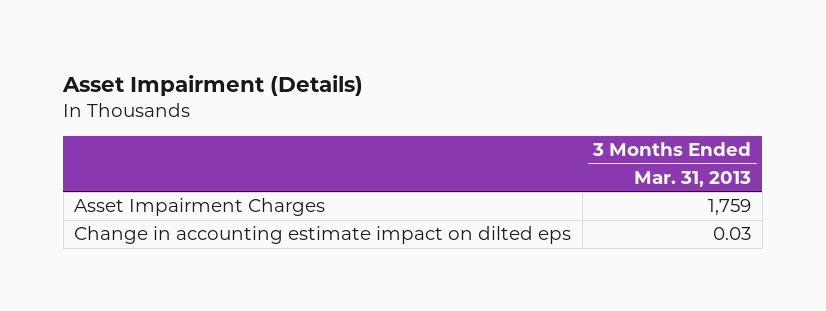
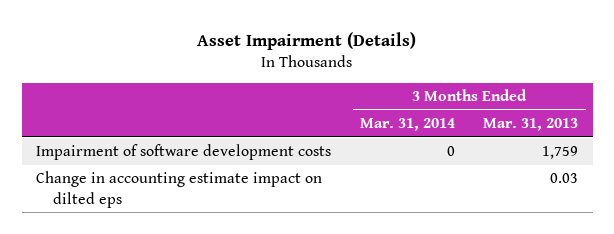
none -> [359,118,455,132] Mar. 31, 2014
[74,198,326,217] Asset Impairment Charges -> [36,144,332,161] Impairment of software development costs

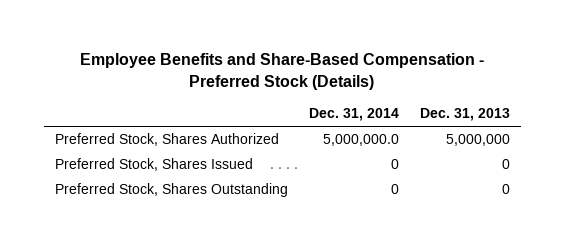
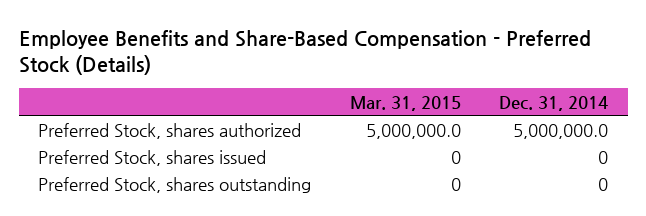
[420,108,511,122] Dec. 31, 2013 -> none
none -> [349,95,461,111] Mar. 31, 2015
[54,133,279,147] Preferred Stock, Shares Authorized -> [37,122,301,139] Preferred Stock, shares authorized
[54,158,253,172] Preferred Stock, Shares Issued -> [37,149,266,166] Preferred Stock, shares issued
[54,183,288,198] Preferred Stock, Shares Outstanding -> [37,176,311,193] Preferred Stock, shares outstanding

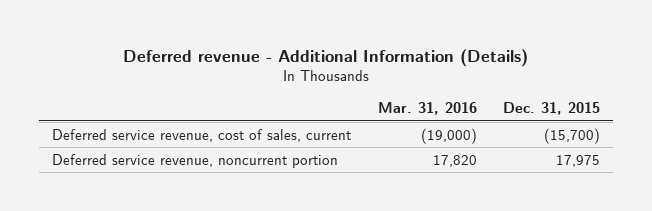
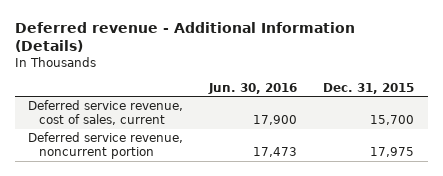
[377,102,477,116] Mar. 31, 2016 -> none
none -> [208,82,298,94] Jun. 30, 2016
[543,127,600,144] (15,700) -> [370,115,415,126] 15,700

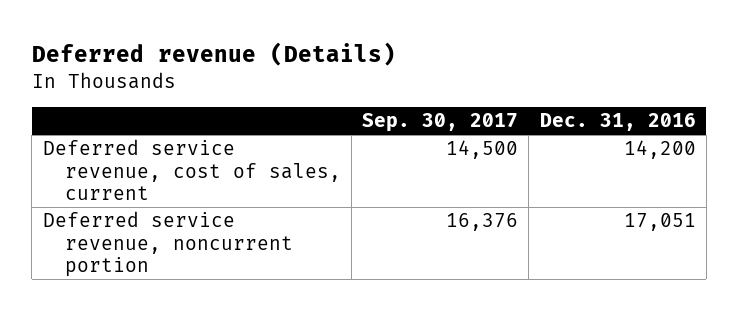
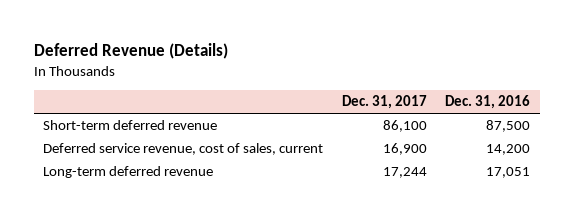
[31,41,396,66] Deferred revenue (Details) -> [34,43,229,60] Deferred Revenue (Details)
[362,113,519,133] Sep. 30, 2017 -> none
none -> [341,95,427,110] Dec. 31, 2017
none -> [43,120,218,131] Short-term deferred revenue
[42,211,293,278] Deferred service revenue, noncurrent portion -> [43,166,214,179] Long-term deferred revenue

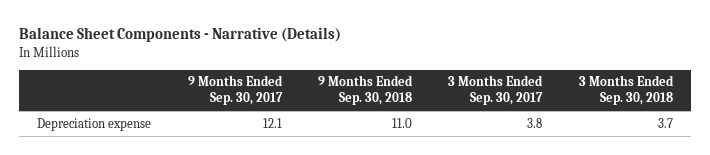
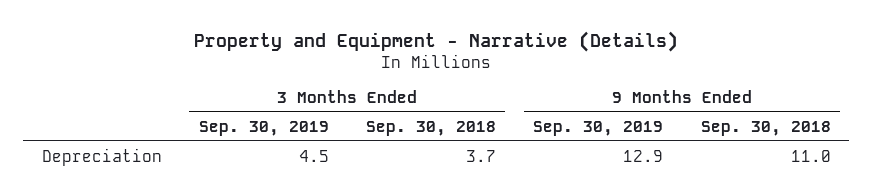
[19,27,342,43] Balance Sheet Components - Narrative (Details) -> [194,30,679,52] Property and Equipment - Narrative (Details)
[187,75,283,106] 9 Months Ended Sep. 30, 2017 -> none
[448,75,544,106] 3 Months Ended Sep. 30, 2017 -> none
none -> [198,120,329,136] Sep. 30, 2019
none -> [533,120,664,136] Sep. 30, 2019
[37,117,152,131] Depreciation expense -> [41,147,162,166] Depreciation

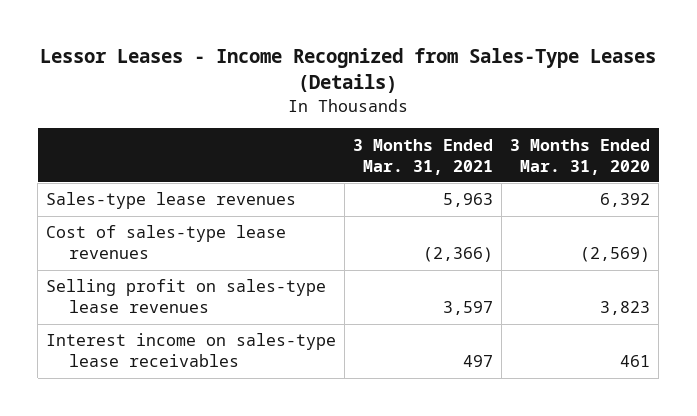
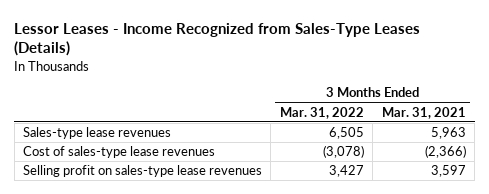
[510,138,651,175] 3 Months Ended Mar. 31, 2020 -> none
none -> [279,106,364,119] Mar. 31, 2022
[46,333,337,368] Interest income on sales-type lease receivables -> none

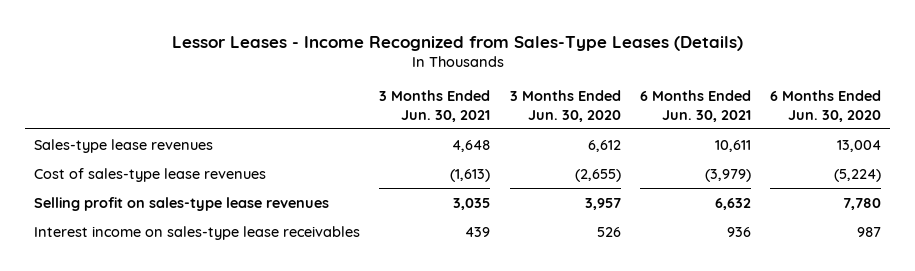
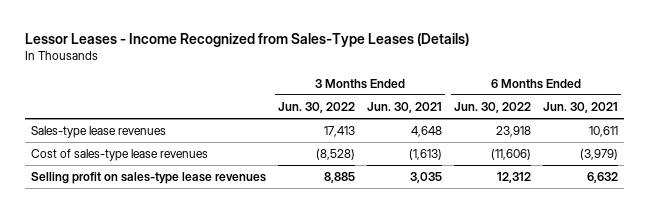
[509,90,621,122] 3 Months Ended Jun. 30, 2020 -> none
[769,90,881,122] 6 Months Ended Jun. 30, 2020 -> none
none -> [278,101,356,113] Jun. 30, 2022
none -> [454,101,532,113] Jun. 30, 2022
[34,225,361,240] Interest income on sales-type lease receivables -> none

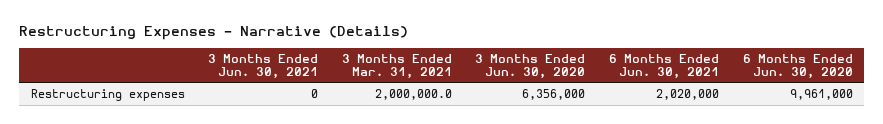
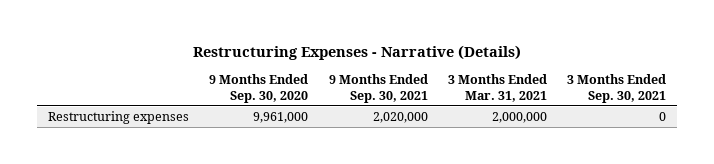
[208,53,319,79] 3 Months Ended Jun. 30, 2021 -> none
[475,53,586,79] 3 Months Ended Jun. 30, 2020 -> none
[608,53,719,79] 6 Months Ended Jun. 30, 2021 -> none
[742,53,853,79] 6 Months Ended Jun. 30, 2020 -> none
none -> [209,74,309,104] 9 Months Ended Sep. 30, 2020
none -> [328,74,428,104] 9 Months Ended Sep. 30, 2021
none -> [567,74,667,104] 3 Months Ended Sep. 30, 2021
[374,89,452,101] 2,000,000.0 -> [491,112,547,124] 2,000,000

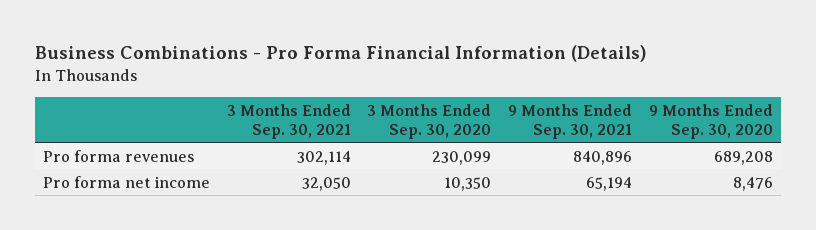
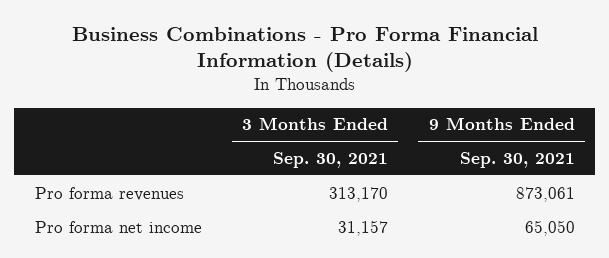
[367,103,492,139] 3 Months Ended Sep. 30, 2020 -> none
[648,103,773,139] 9 Months Ended Sep. 30, 2020 -> none
[296,150,351,165] 302,114 -> [329,186,389,202] 313,170
[572,150,632,165] 840,896 -> [515,186,575,202] 873,061
[301,176,351,191] 32,050 -> [338,219,389,236] 31,157
[585,176,632,191] 65,194 -> [524,219,575,236] 65,050

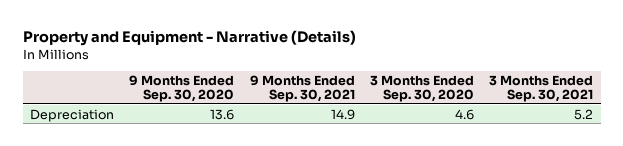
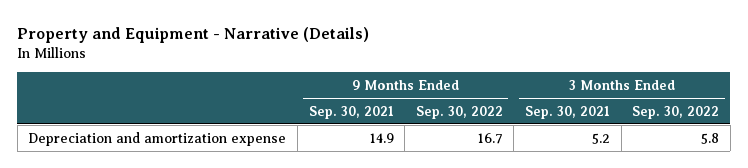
[129,74,235,103] 9 Months Ended Sep. 30, 2020 -> none
[369,74,474,103] 3 Months Ended Sep. 30, 2020 -> none
none -> [415,105,503,119] Sep. 30, 2022
none -> [632,105,720,119] Sep. 30, 2022
[30,108,115,122] Depreciation -> [28,131,287,146] Depreciation and amortization expense

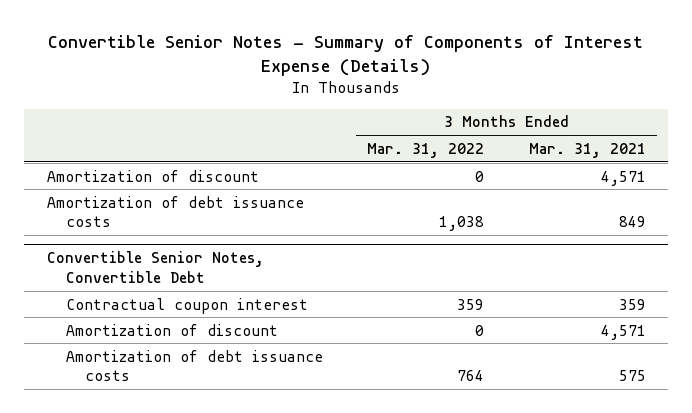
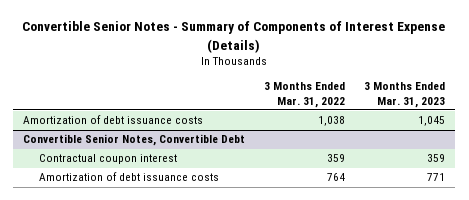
[528,142,646,158] Mar. 31, 2021 -> none
none -> [364,82,446,108] 3 Months Ended Mar. 31, 2023
[46,169,259,182] Amortization of discount -> none
[65,323,278,336] Amortization of discount -> none

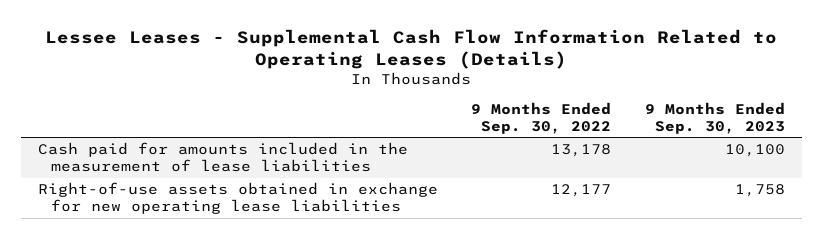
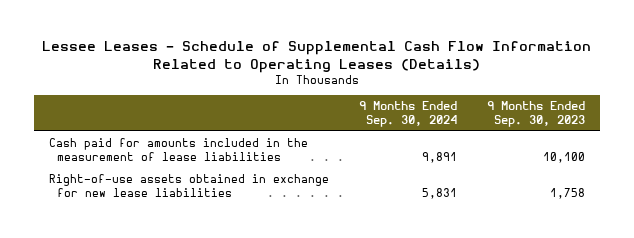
[45,28,778,69] Lessee Leases - Supplemental Cash Flow Information Related to Operating Leases (Details) -> [41,41,591,73] Lessee Leases - Schedule of Supplemental Cash Flow Information Related to Operating Leases (Details)
[471,101,612,135] 9 Months Ended Sep. 30, 2022 -> none
none -> [358,101,457,128] 9 Months Ended Sep. 30, 2024
[37,182,438,215] Right-of-use assets obtained in exchange for new operating lease liabilities -> [48,174,329,197] Right-of-use assets obtained in exchange for new lease liabilities

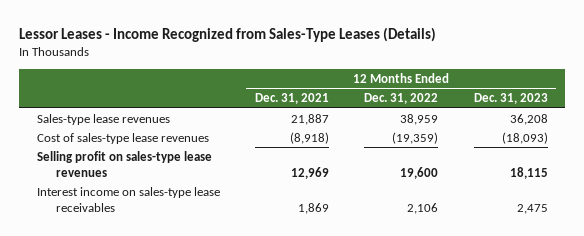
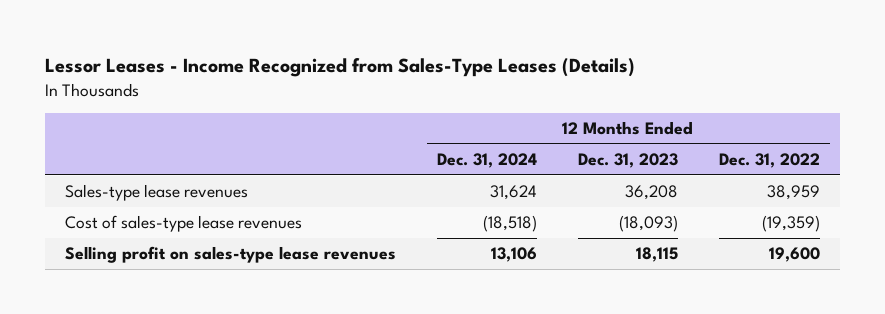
[254,93,329,105] Dec. 31, 2021 -> none
none -> [437,152,538,168] Dec. 31, 2024
[36,186,220,212] Interest income on sales-type lease receivables -> none

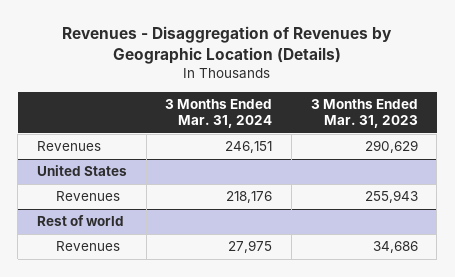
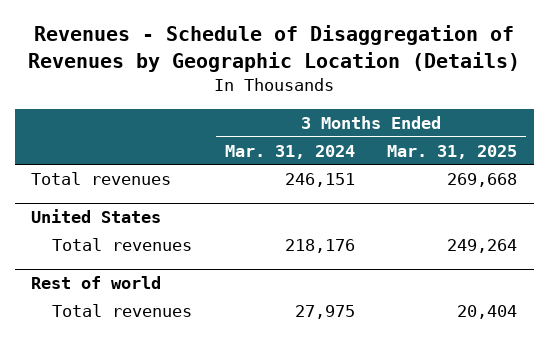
[62,25,393,64] Revenues - Disaggregation of Revenues by Geographic Location (Details) -> [28,25,521,73] Revenues - Schedule of Disaggregation of Revenues by Geographic Location (Details)
[310,98,418,129] 3 Months Ended Mar. 31, 2023 -> none
none -> [387,144,518,159] Mar. 31, 2025
[36,141,101,152] Revenues -> [31,172,172,186] Total revenues
[56,191,121,202] Revenues -> [51,238,192,252] Total revenues
[56,241,121,252] Revenues -> [51,304,192,318] Total revenues

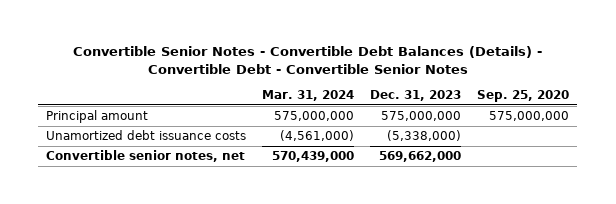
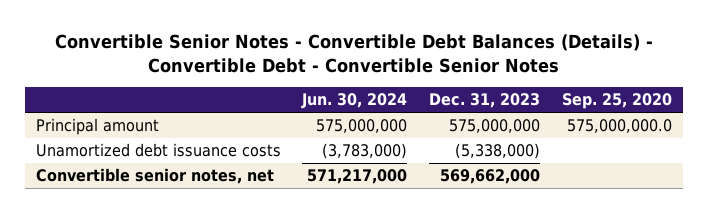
[262,90,355,102] Mar. 31, 2024 -> none
none -> [301,93,408,110] Jun. 30, 2024
[489,110,570,121] 575,000,000 -> [566,119,672,134] 575,000,000.0

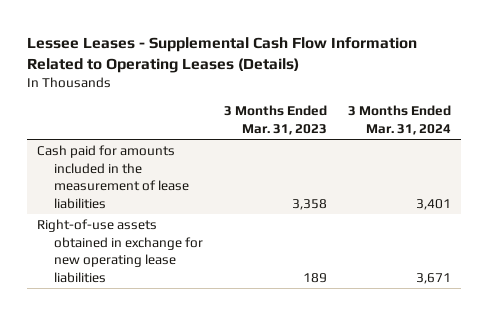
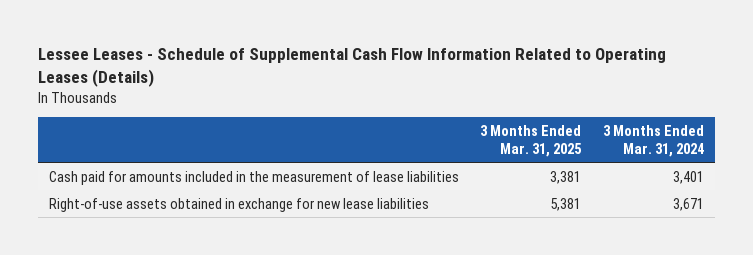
[26,36,417,73] Lessee Leases - Supplemental Cash Flow Information Related to Operating Leases (Details) -> [37,48,666,88] Lessee Leases - Schedule of Supplemental Cash Flow Information Related to Operating Leases (Details)
[223,105,327,135] 3 Months Ended Mar. 31, 2023 -> none
none -> [480,125,583,157] 3 Months Ended Mar. 31, 2025
[37,219,203,283] Right-of-use assets obtained in exchange for new operating lease liabilities -> [48,197,429,212] Right-of-use assets obtained in exchange for new lease liabilities

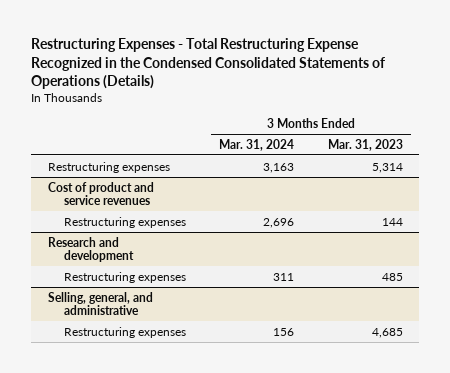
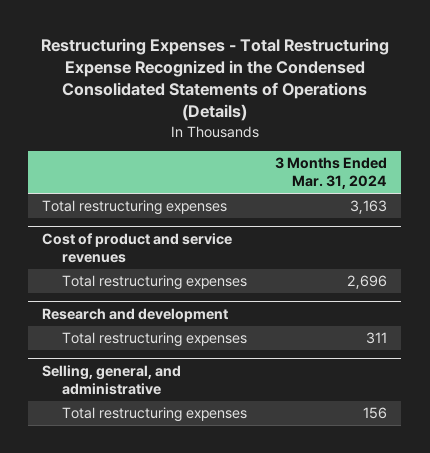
[327,138,403,151] Mar. 31, 2023 -> none
[47,161,170,173] Restructuring expenses -> [42,200,228,216] Total restructuring expenses
[63,216,186,228] Restructuring expenses -> [62,275,248,291] Total restructuring expenses
[63,271,186,283] Restructuring expenses -> [62,332,248,348] Total restructuring expenses
[63,326,186,338] Restructuring expenses -> [62,407,248,423] Total restructuring expenses

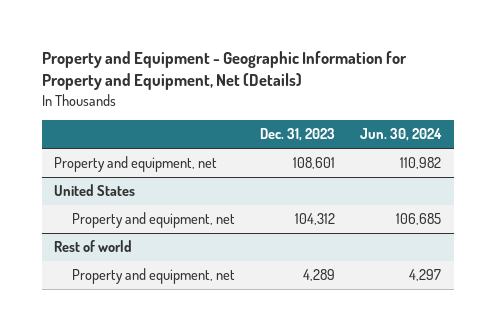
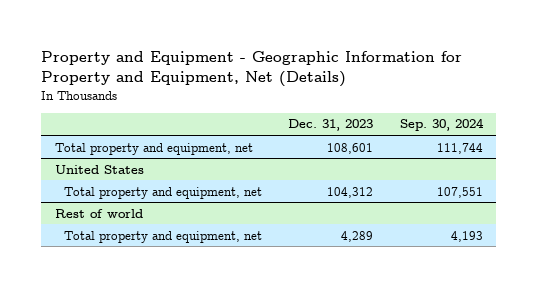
[360,128,443,142] Jun. 30, 2024 -> none
none -> [399,118,484,132] Sep. 30, 2024
[54,156,218,173] Property and equipment, net -> [54,142,253,155] Total property and equipment, net
[71,212,235,229] Property and equipment, net -> [63,186,262,199] Total property and equipment, net
[71,268,235,285] Property and equipment, net -> [63,230,262,243] Total property and equipment, net

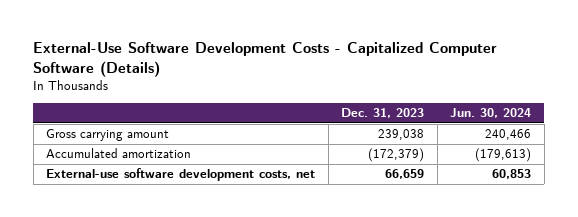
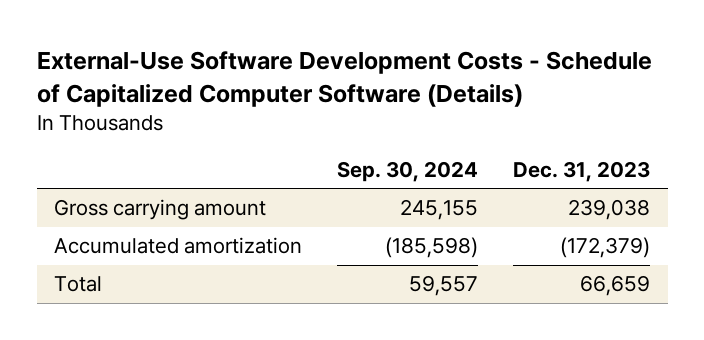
[33,41,498,77] External-Use Software Development Costs - Capitalized Computer Software (Details) -> [36,51,652,107] External-Use Software Development Costs - Schedule of Capitalized Computer Software (Details)
[450,108,532,119] Jun. 30, 2024 -> none
none -> [337,160,479,182] Sep. 30, 2024
[46,168,316,182] External-use software development costs, net -> [54,276,103,293] Total

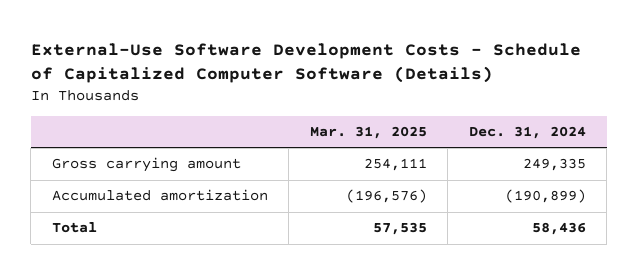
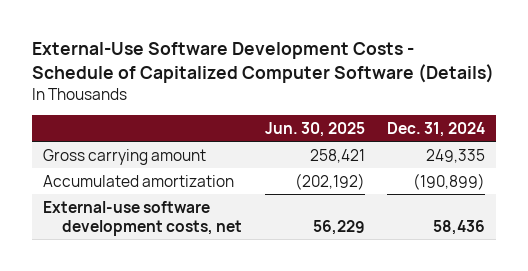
[309,126,427,140] Mar. 31, 2025 -> none
none -> [264,121,365,137] Jun. 30, 2025
[51,222,97,234] Total -> [42,200,243,236] External-use software development costs, net

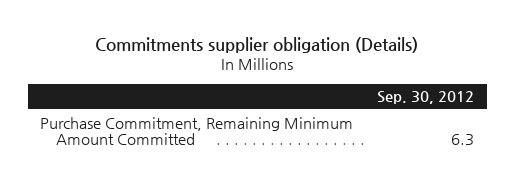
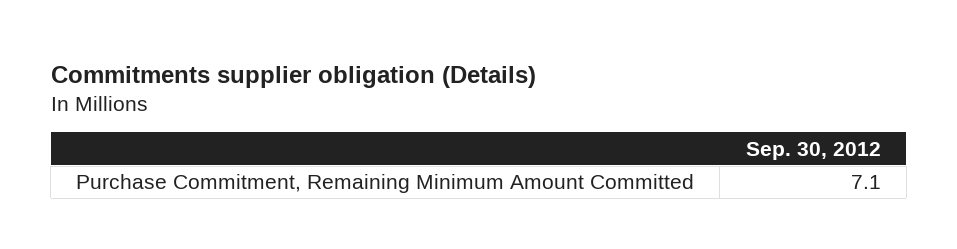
[451,134,475,147] 6.3 -> [850,175,881,190] 7.1

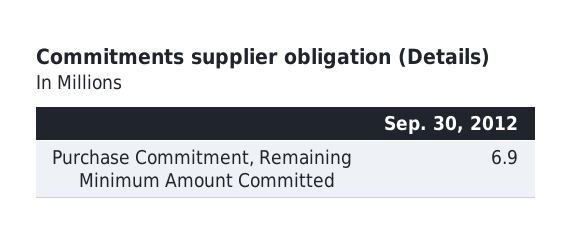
[850,175,881,190] 7.1 -> [491,148,519,165] 6.9

